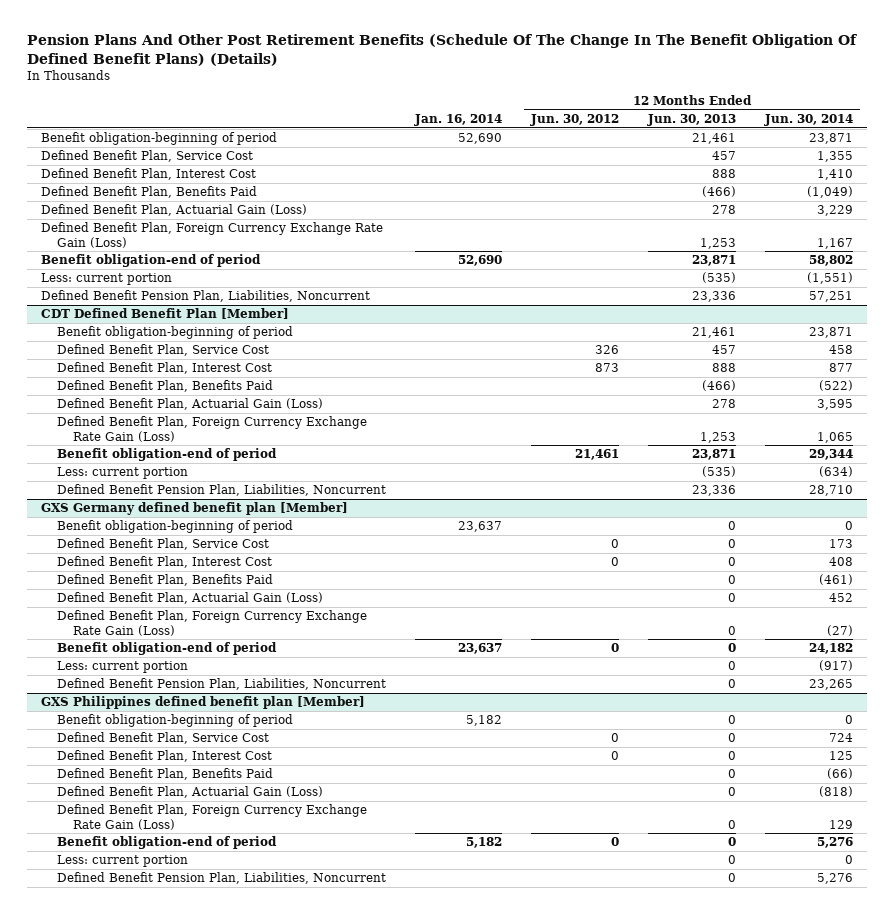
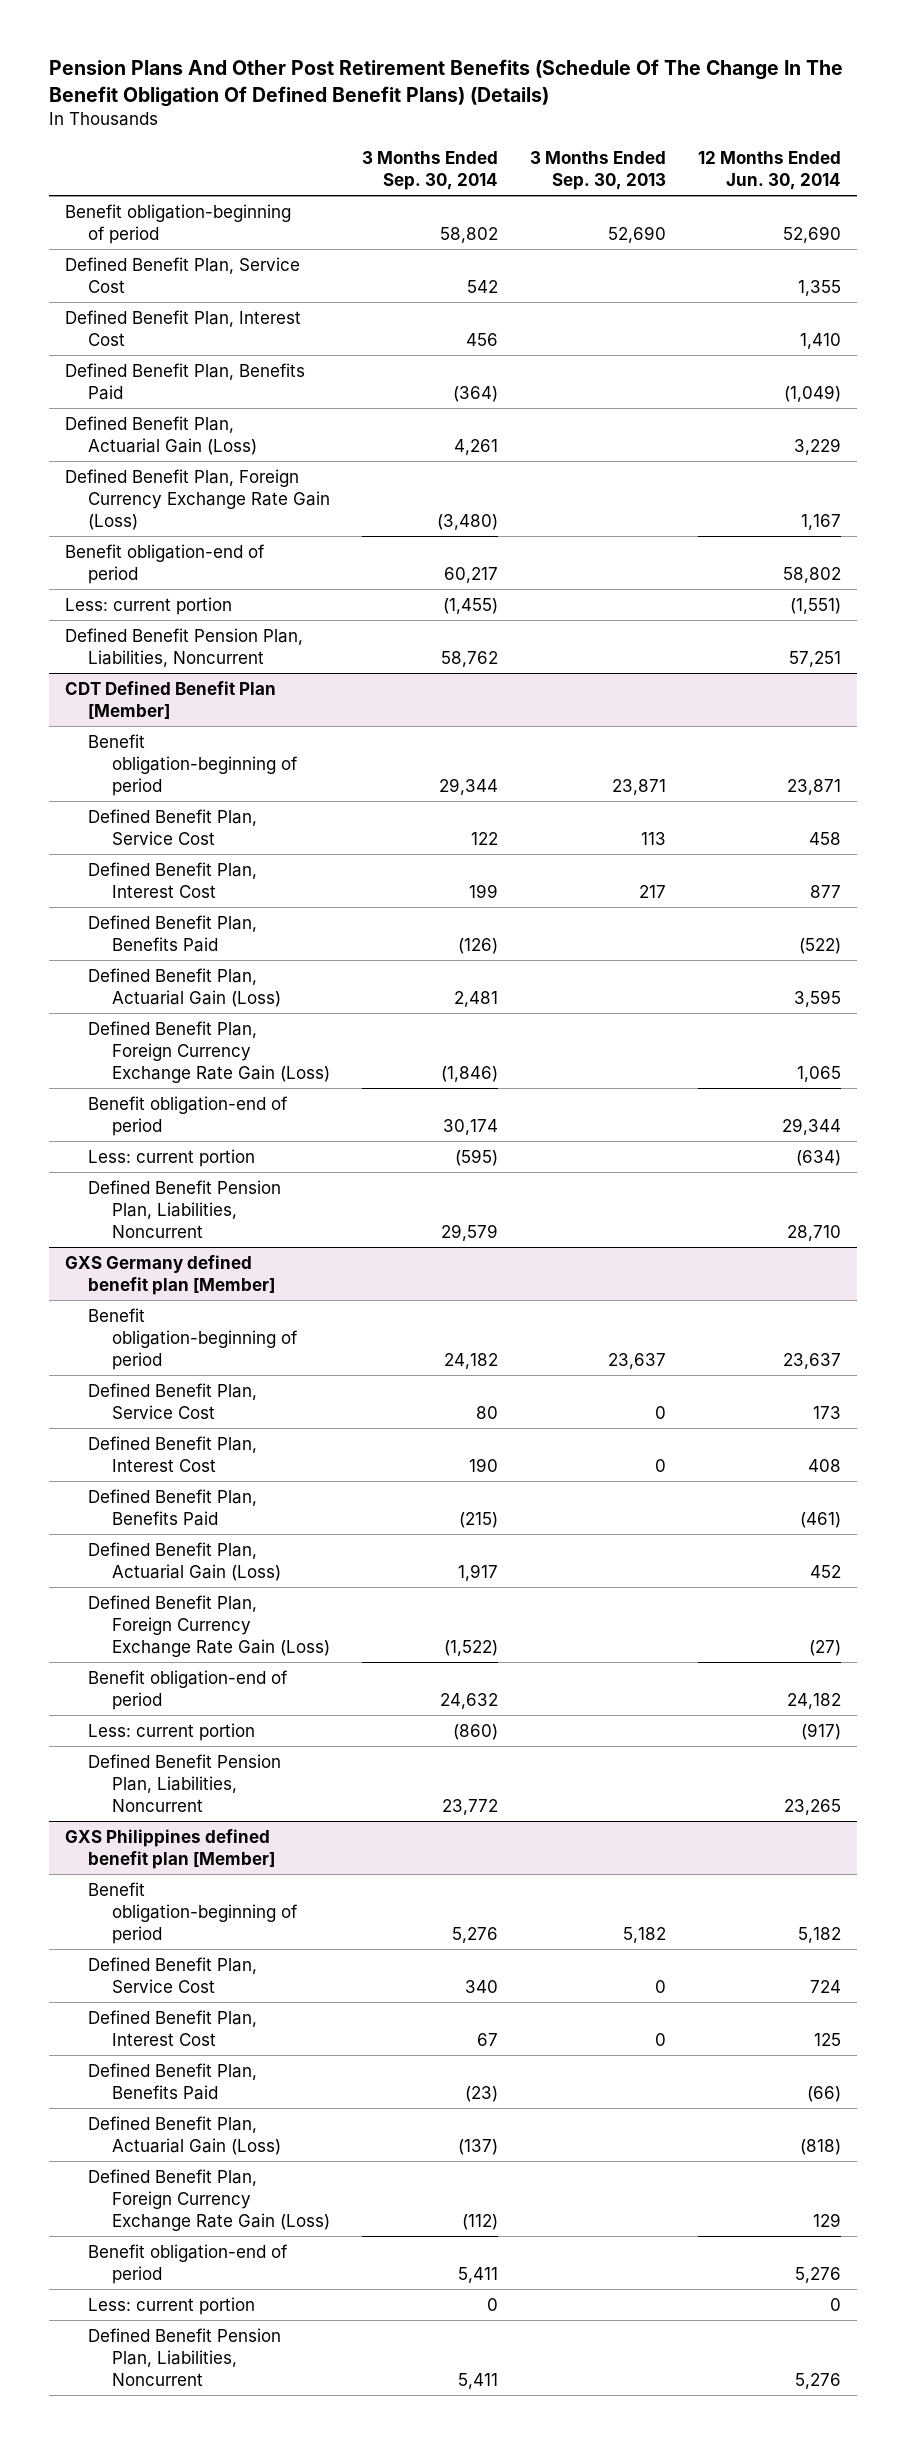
[413,114,502,127] Jan. 16, 2014 -> none
[529,114,619,127] Jun. 30, 2012 -> none
[646,114,736,127] Jun. 30, 2013 -> none
none -> [362,150,499,190] 3 Months Ended Sep. 30, 2014
none -> [530,150,667,190] 3 Months Ended Sep. 30, 2013
[808,133,853,145] 23,871 -> [783,225,842,243] 52,690
[844,521,853,531] 0 -> [783,1352,842,1369] 23,637
[844,715,853,725] 0 -> [798,1926,842,1943] 5,182

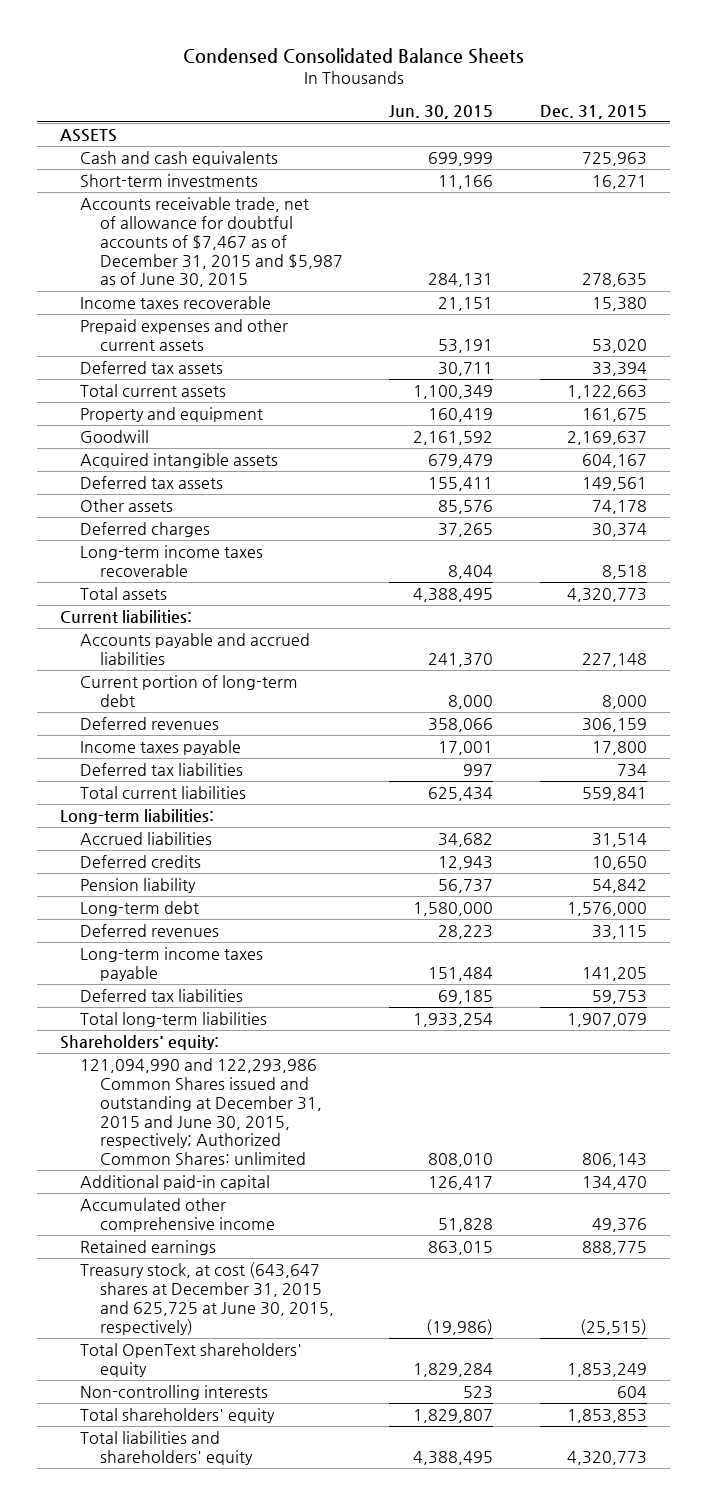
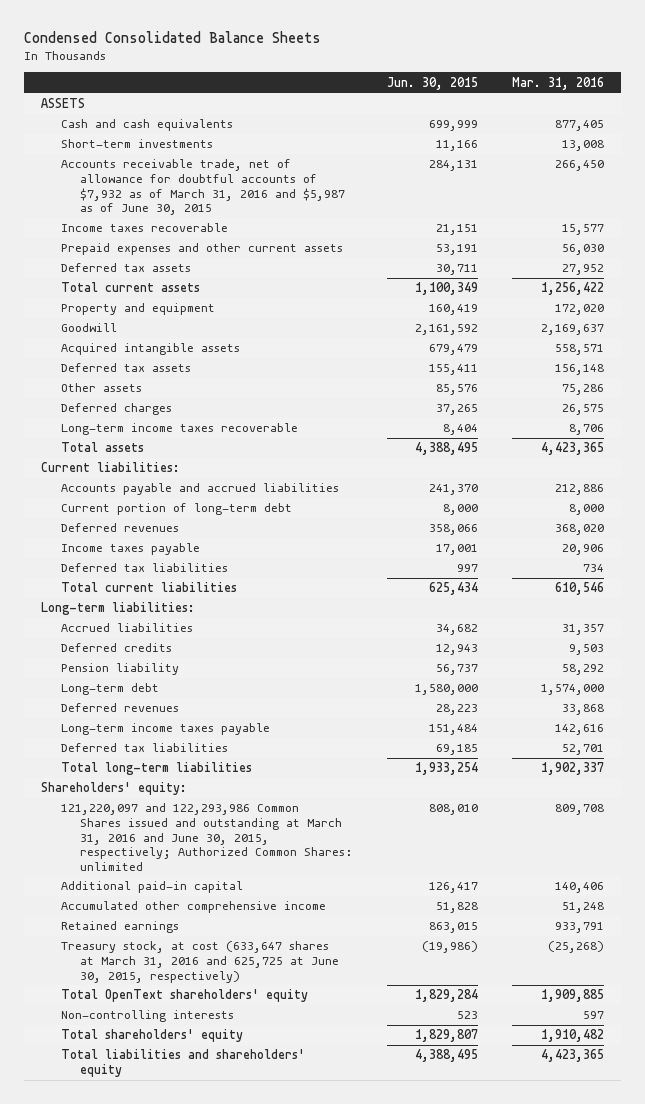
[539,104,647,119] Dec. 31, 2015 -> none
none -> [511,76,604,90] Mar. 31, 2016
[80,197,343,288] Accounts receivable trade, net of allowance for doubtful accounts of $7,467 as of December 31, 2015 and $5,987 as of June 30, 2015 -> [60,159,346,216] Accounts receivable trade, net of allowance for doubtful accounts of $7,932 as of March 31, 2016 and $5,987 as of June 30, 2015
[80,1058,322,1166] 121,094,990 and 122,293,986 Common Shares issued and outstanding at December 31, 2015 and June 30, 2015, respectively; Authorized Common Shares: unlimited -> [60,803,353,871] 121,220,097 and 122,293,986 Common Shares issued and outstanding at March 31, 2016 and June 30, 2015, respectively; Authorized Common Shares: unlimited
[80,1262,334,1335] Treasury stock, at cost (643,647 shares at December 31, 2015 and 625,725 at June 30, 2015, respectively) -> [60,941,340,983] Treasury stock, at cost (633,647 shares at March 31, 2016 and 625,725 at June 30, 2015, respectively)

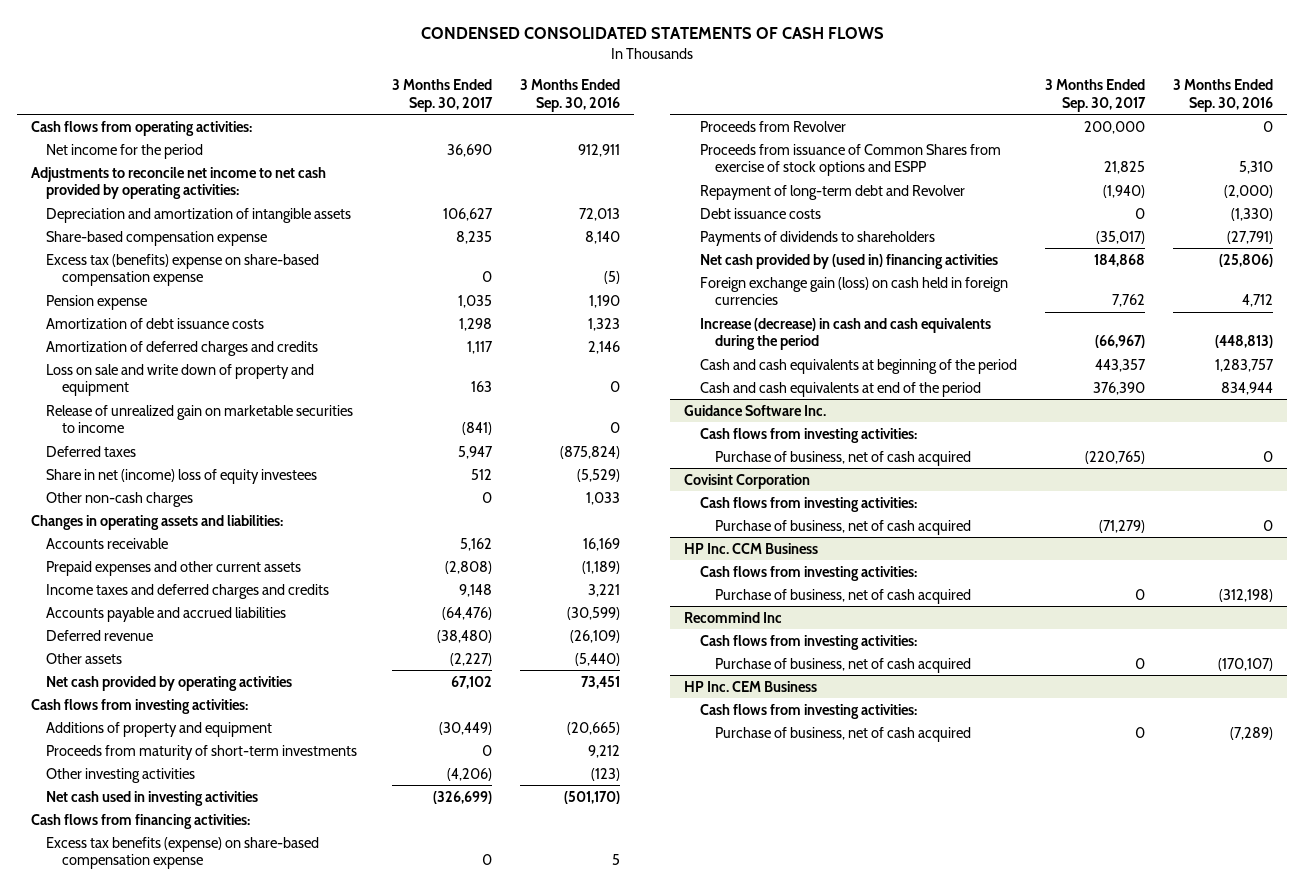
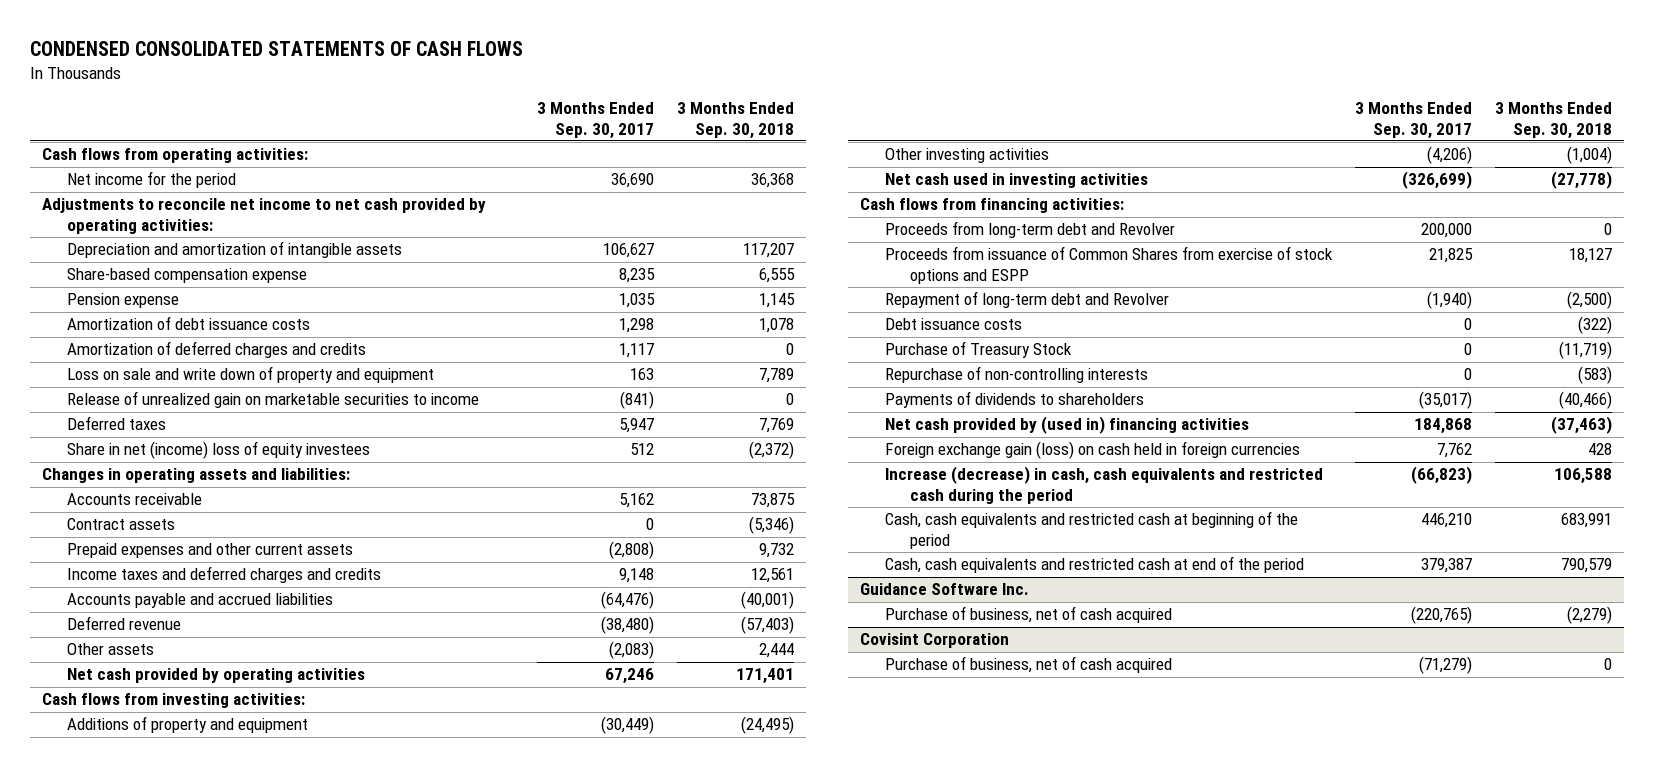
[519,79,620,112] 3 Months Ended Sep. 30, 2016 -> none
none -> [677,102,795,139] 3 Months Ended Sep. 30, 2018
[46,253,320,287] Excess tax (benefits) expense on share-based compensation expense -> none
[46,491,194,507] Other non-cash charges -> none
none -> [67,518,176,531] Contract assets
[449,652,492,666] (2,227) -> [609,641,655,660] (2,083)
[450,675,492,689] 67,102 -> [605,668,655,685] 67,246
[46,744,358,760] Proceeds from maturity of short-term investments -> none
[46,836,320,870] Excess tax benefits (expense) on share-based compensation expense -> none
[699,120,846,132] Proceeds from Revolver -> none
none -> [884,221,1175,239] Proceeds from long-term debt and Revolver
none -> [884,341,1072,359] Purchase of Treasury Stock
none -> [884,366,1148,384] Repurchase of non-controlling interests
[699,317,991,351] Increase (decrease) in cash and cash equivalents during the period -> [884,466,1323,504] Increase (decrease) in cash, cash equivalents and restricted cash during the period
[1094,335,1145,349] (66,967) -> [1410,466,1472,485] (66,823)
[699,358,1017,374] Cash and cash equivalents at beginning of the period -> [884,511,1298,549] Cash, cash equivalents and restricted cash at beginning of the period
[1094,358,1146,372] 443,357 -> [1420,513,1472,529] 446,210
[699,381,981,397] Cash and cash equivalents at end of the period -> [884,556,1304,574] Cash, cash equivalents and restricted cash at end of the period
[1092,381,1145,395] 376,390 -> [1420,558,1472,574] 379,387
[699,427,917,443] Cash flows from investing activities: -> none
[699,496,917,512] Cash flows from investing activities: -> none
[684,542,819,554] HP Inc. CCM Business -> none
[699,565,917,581] Cash flows from investing activities: -> none
[714,588,971,604] Purchase of business, net of cash acquired -> none
[684,611,783,623] Recommind Inc -> none
[699,634,917,650] Cash flows from investing activities: -> none
[714,657,971,673] Purchase of business, net of cash acquired -> none
[684,680,818,692] HP Inc. CEM Business -> none
[699,703,917,719] Cash flows from investing activities: -> none
[714,726,971,742] Purchase of business, net of cash acquired -> none

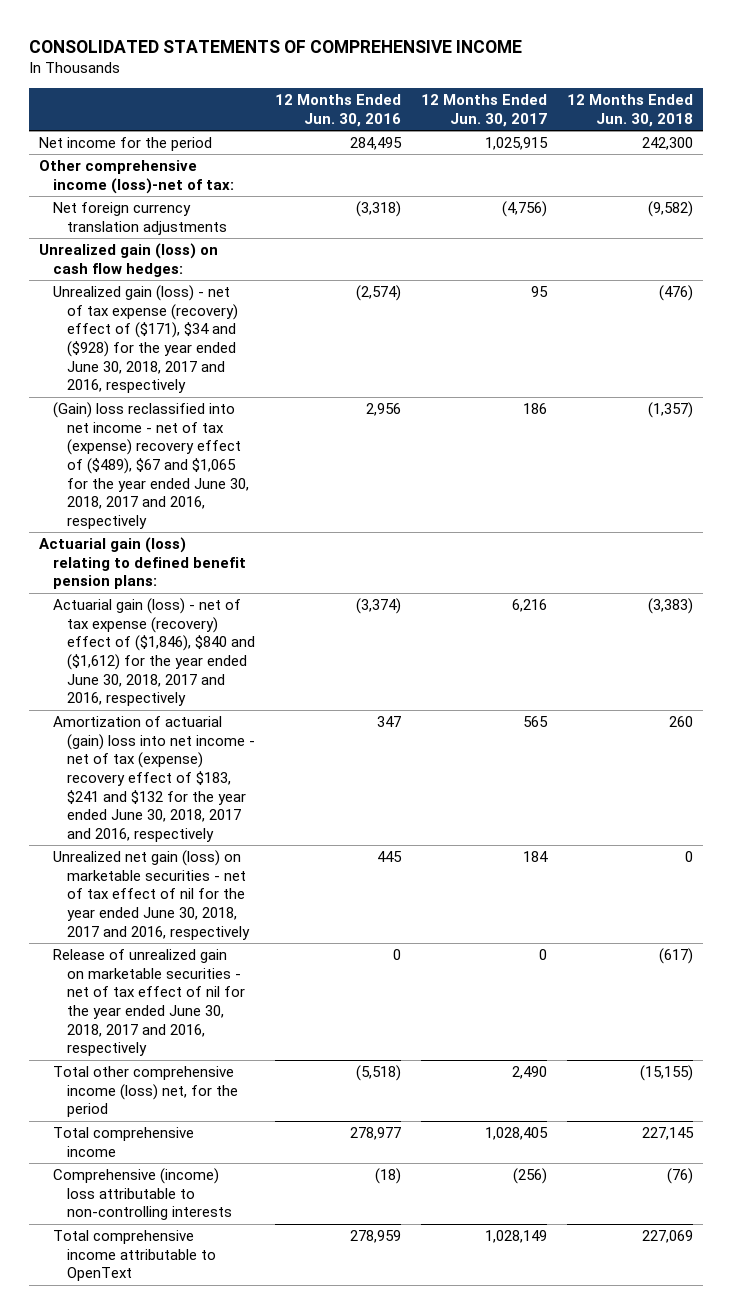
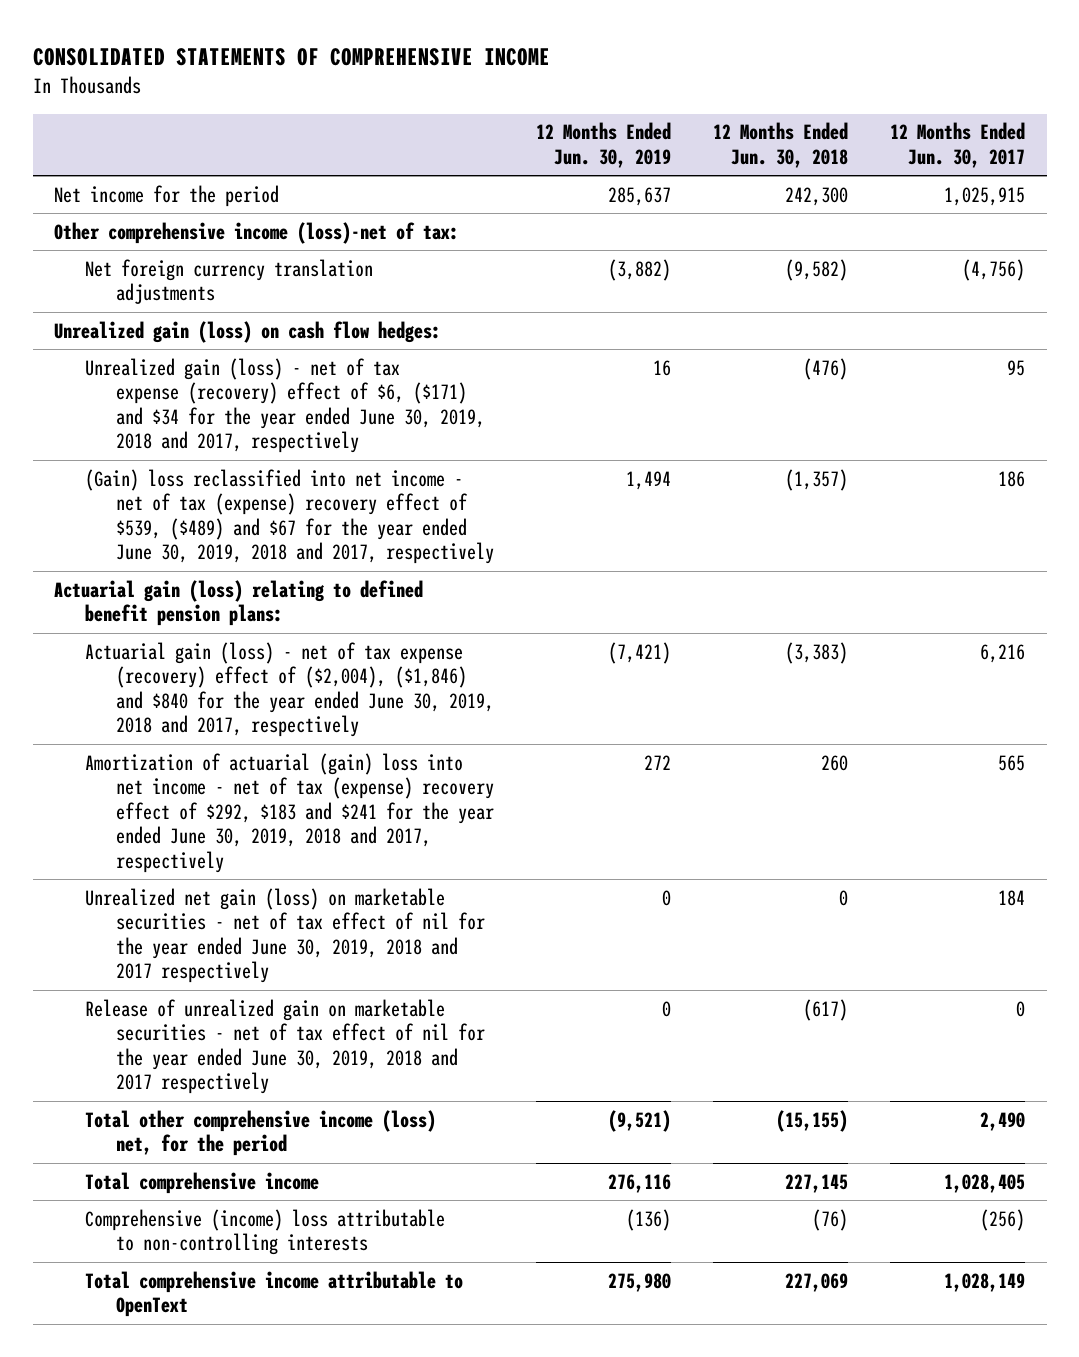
[274,94,401,127] 12 Months Ended Jun. 30, 2016 -> none
none -> [536,122,672,168] 12 Months Ended Jun. 30, 2019
[53,284,238,394] Unrealized gain (loss) - net of tax expense (recovery) effect of ($171), $34 and ($928) for the year ended June 30, 2018, 2017 and 2016, respectively -> [84,357,485,454] Unrealized gain (loss) - net of tax expense (recovery) effect of $6, ($171) and $34 for the year ended June 30, 2019, 2018 and 2017, respectively
[53,401,249,529] (Gain) loss reclassified into net income - net of tax (expense) recovery effect of ($489), $67 and $1,065 for the year ended June 30, 2018, 2017 and 2016, respectively -> [84,468,494,565] (Gain) loss reclassified into net income - net of tax (expense) recovery effect of $539, ($489) and $67 for the year ended June 30, 2019, 2018 and 2017, respectively
[53,597,255,707] Actuarial gain (loss) - net of tax expense (recovery) effect of ($1,846), $840 and ($1,612) for the year ended June 30, 2018, 2017 and 2016, respectively -> [84,641,494,738] Actuarial gain (loss) - net of tax expense (recovery) effect of ($2,004), ($1,846) and $840 for the year ended June 30, 2019, 2018 and 2017, respectively
[53,715,255,842] Amortization of actuarial (gain) loss into net income - net of tax (expense) recovery effect of $183, $241 and $132 for the year ended June 30, 2018, 2017 and 2016, respectively -> [84,752,494,873] Amortization of actuarial (gain) loss into net income - net of tax (expense) recovery effect of $292, $183 and $241 for the year ended June 30, 2019, 2018 and 2017, respectively
[53,849,250,940] Unrealized net gain (loss) on marketable securities - net of tax effect of nil for the year ended June 30, 2018, 2017 and 2016, respectively -> [84,887,485,984] Unrealized net gain (loss) on marketable securities - net of tax effect of nil for the year ended June 30, 2019, 2018 and 2017 respectively
[53,948,245,1057] Release of unrealized gain on marketable securities - net of tax effect of nil for the year ended June 30, 2018, 2017 and 2016, respectively -> [84,998,485,1095] Release of unrealized gain on marketable securities - net of tax effect of nil for the year ended June 30, 2019, 2018 and 2017 respectively

